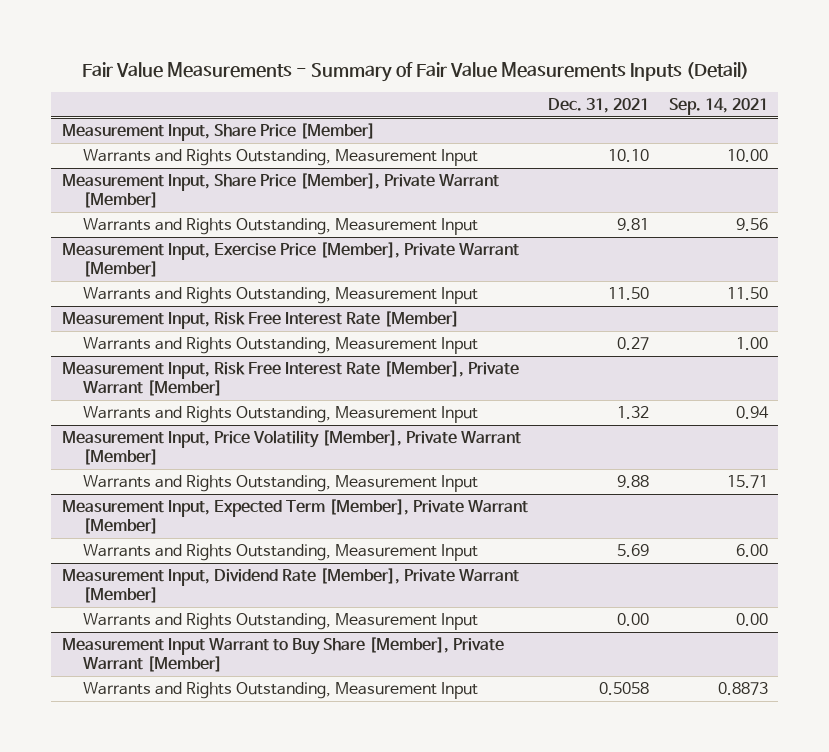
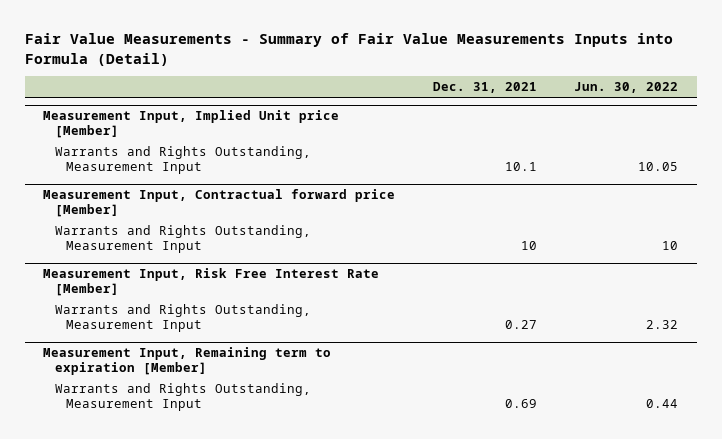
[81,61,749,82] Fair Value Measurements - Summary of Fair Value Measurements Inputs (Detail) -> [24,33,673,66] Fair Value Measurements - Summary of Fair Value Measurements Inputs into Formula (Detail)
[668,97,768,115] Sep. 14, 2021 -> none
none -> [574,82,679,94] Jun. 30, 2022
[61,173,499,208] Measurement Input, Share Price [Member], Private Warrant [Member] -> none
[61,242,519,277] Measurement Input, Exercise Price [Member], Private Warrant [Member] -> none
[82,287,478,305] Warrants and Rights Outstanding, Measurement Input -> none
[61,123,375,142] Measurement Input, Share Price [Member] -> [43,110,340,138] Measurement Input, Implied Unit price [Member]
[607,149,649,163] 10.10 -> [504,161,537,171] 10.1
none -> [43,189,396,217] Measurement Input, Contractual forward price [Member]
[616,218,649,232] 9.81 -> [520,240,537,250] 10
[61,361,519,396] Measurement Input, Risk Free Interest Rate [Member], Private Warrant [Member] -> none
[61,430,521,465] Measurement Input, Price Volatility [Member], Private Warrant [Member] -> none
[82,475,478,493] Warrants and Rights Outstanding, Measurement Input -> none
[61,499,528,534] Measurement Input, Expected Term [Member], Private Warrant [Member] -> none
[82,544,478,562] Warrants and Rights Outstanding, Measurement Input -> none
[61,568,519,603] Measurement Input, Dividend Rate [Member], Private Warrant [Member] -> none
[82,613,478,631] Warrants and Rights Outstanding, Measurement Input -> none
[61,637,504,672] Measurement Input Warrant to Buy Share [Member], Private Warrant [Member] -> none
[82,682,478,700] Warrants and Rights Outstanding, Measurement Input -> none
none -> [43,347,332,375] Measurement Input, Remaining term to expiration [Member]
[616,406,649,420] 1.32 -> [504,398,537,408] 0.69

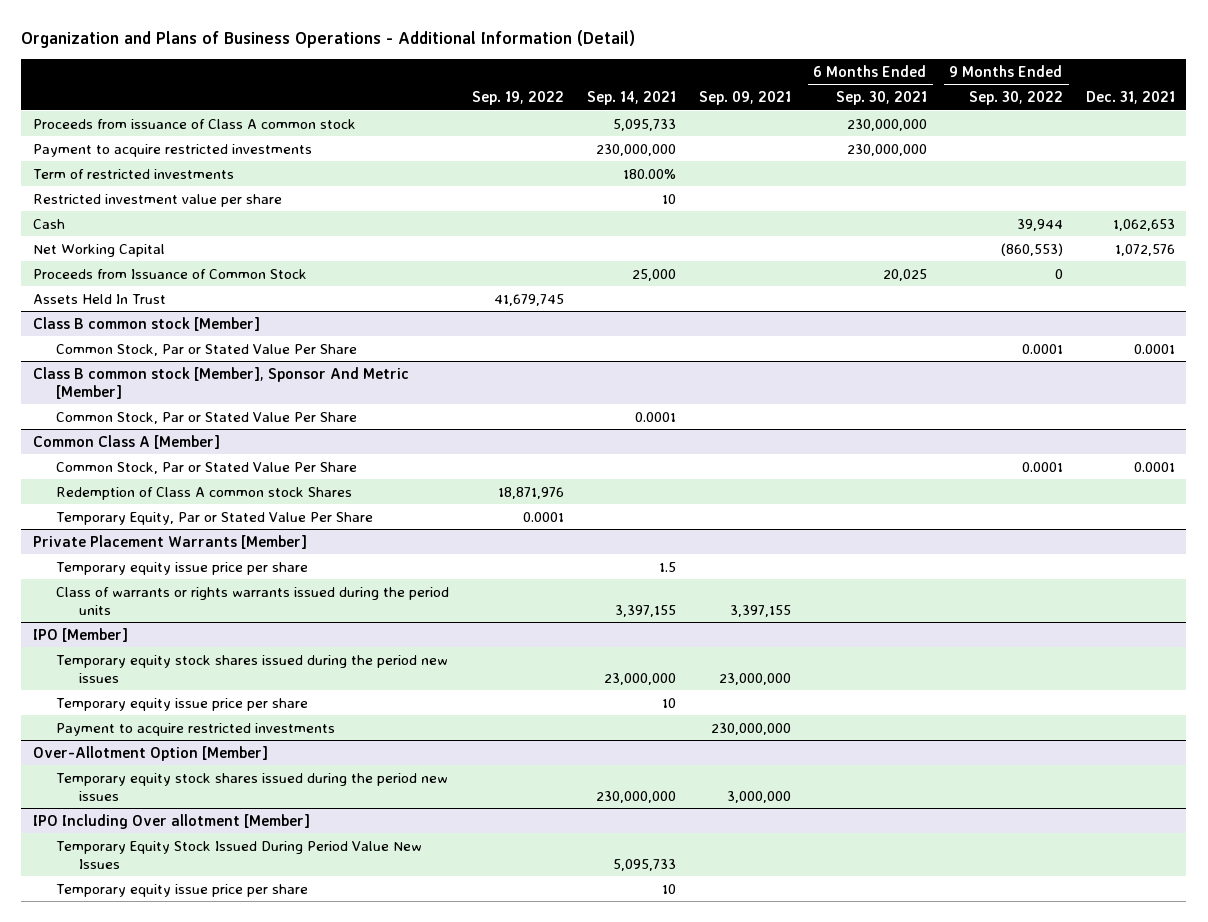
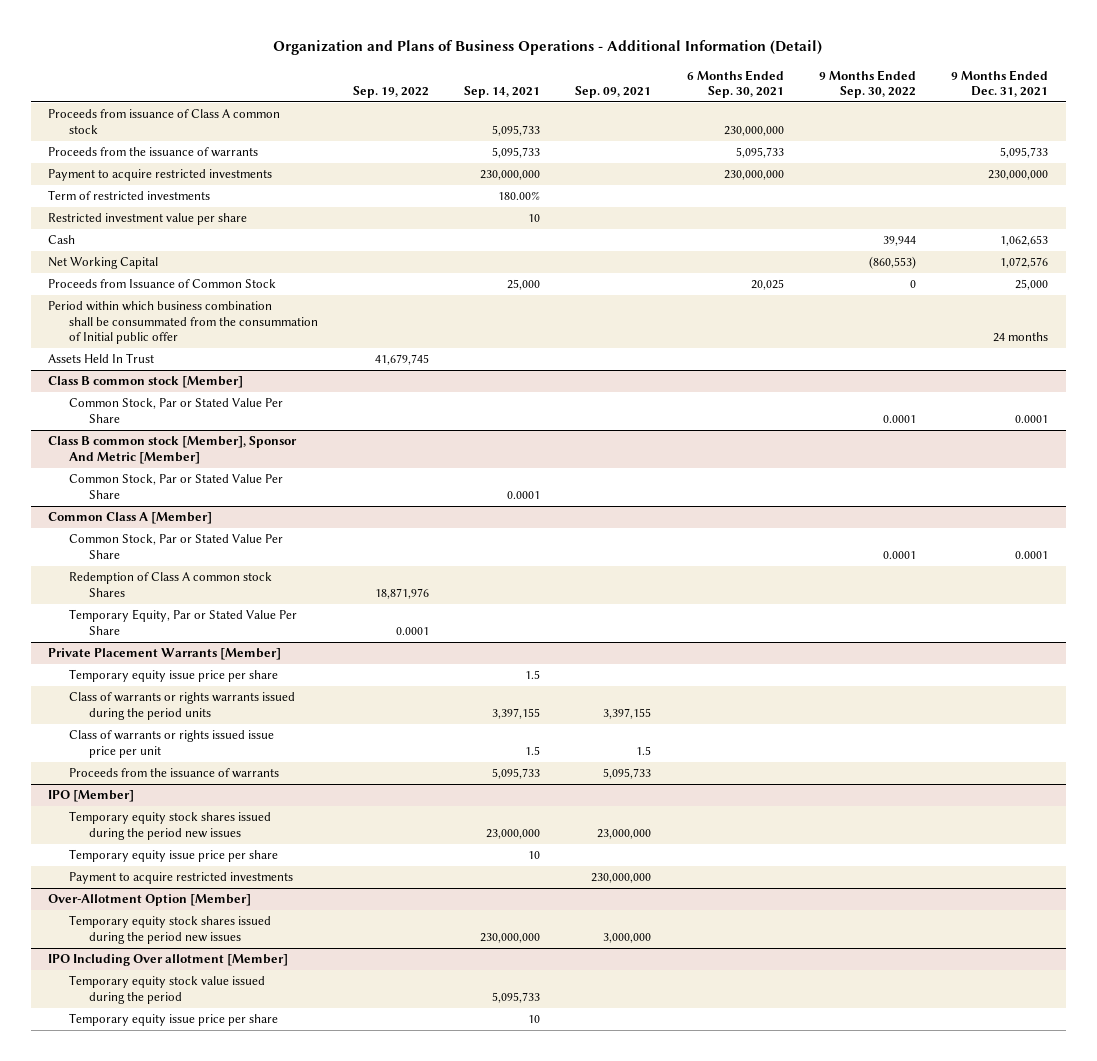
[1085,91,1175,105] Dec. 31, 2021 -> none
none -> [951,69,1049,98] 9 Months Ended Dec. 31, 2021
none -> [48,147,259,158] Proceeds from the issuance of warrants
none -> [48,301,318,345] Period within which business combination shall be consummated from the consummation of Initial public offer
none -> [68,730,274,758] Class of warrants or rights issued issue price per unit
none -> [68,768,279,779] Proceeds from the issuance of warrants
[55,840,422,869] Temporary Equity Stock Issued During Period Value New Issues -> [68,975,265,1004] Temporary equity stock value issued during the period

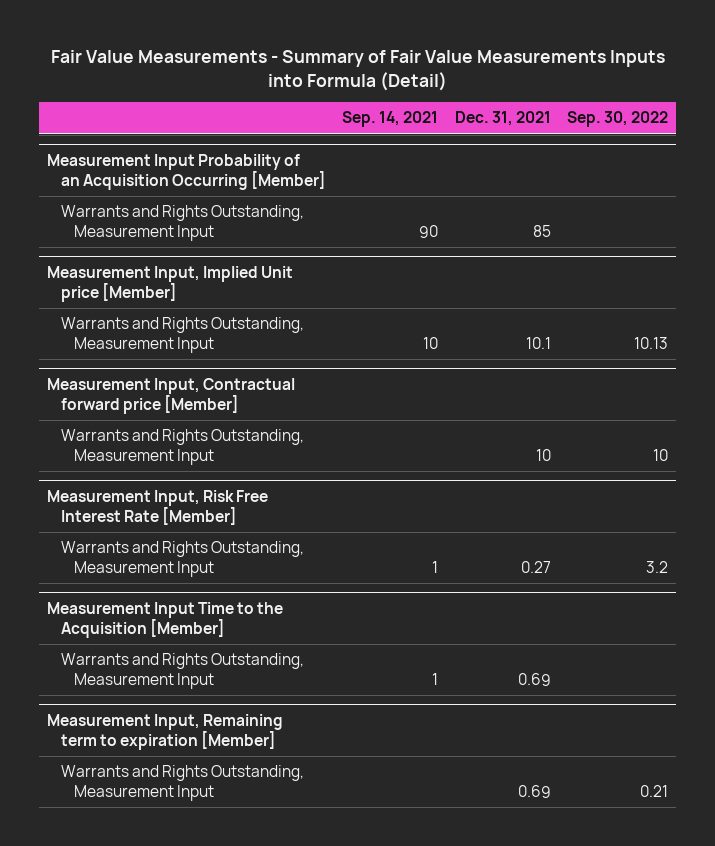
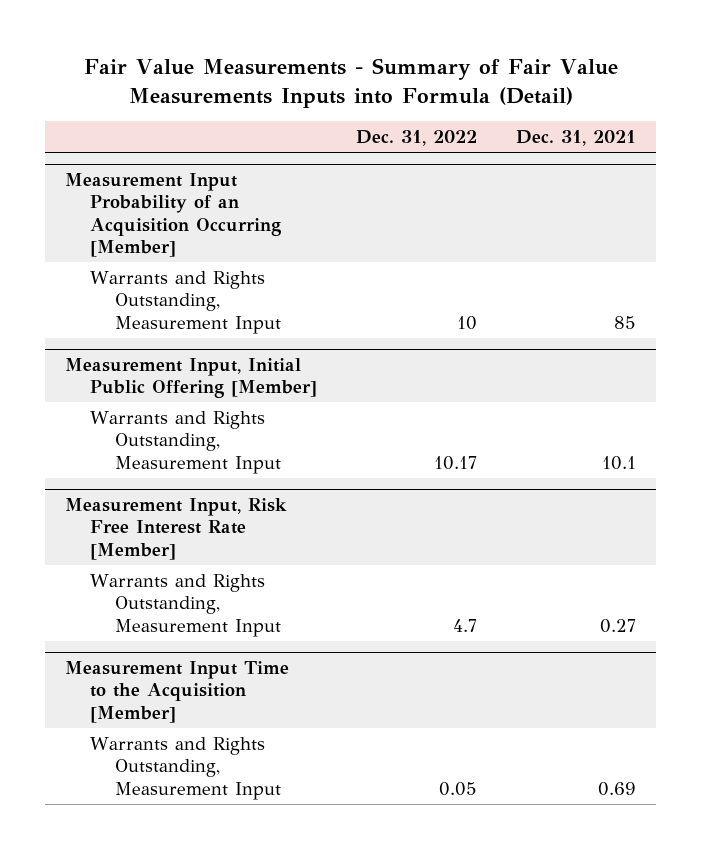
[342,111,439,128] Sep. 14, 2021 -> none
[567,111,669,128] Sep. 30, 2022 -> none
none -> [356,130,478,147] Dec. 31, 2022
[47,266,294,302] Measurement Input, Implied Unit price [Member] -> [64,358,317,399] Measurement Input, Initial Public Offering [Member]
[47,378,296,414] Measurement Input, Contractual forward price [Member] -> none
[60,429,304,465] Warrants and Rights Outstanding, Measurement Input -> none
[47,714,284,750] Measurement Input, Remaining term to expiration [Member] -> none
[60,765,304,801] Warrants and Rights Outstanding, Measurement Input -> none

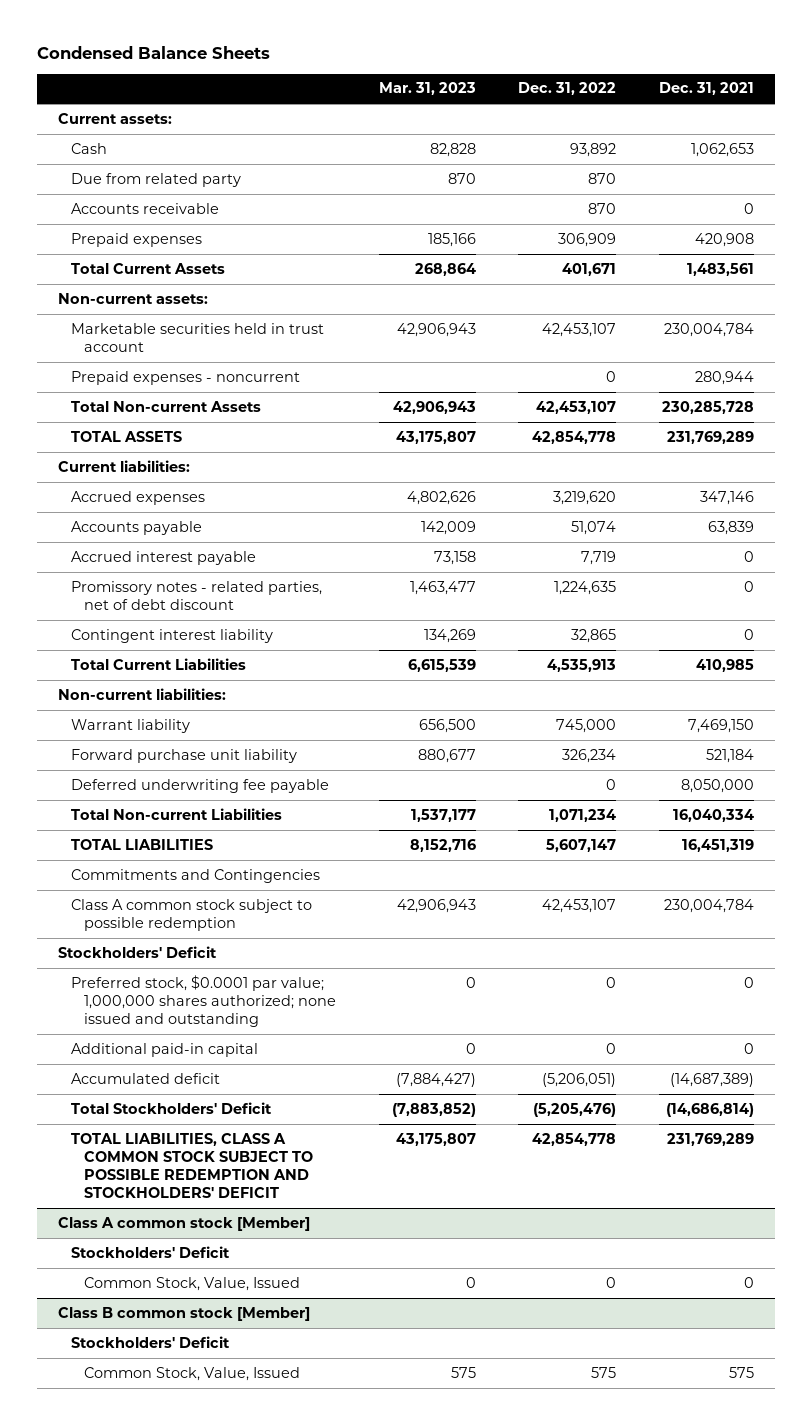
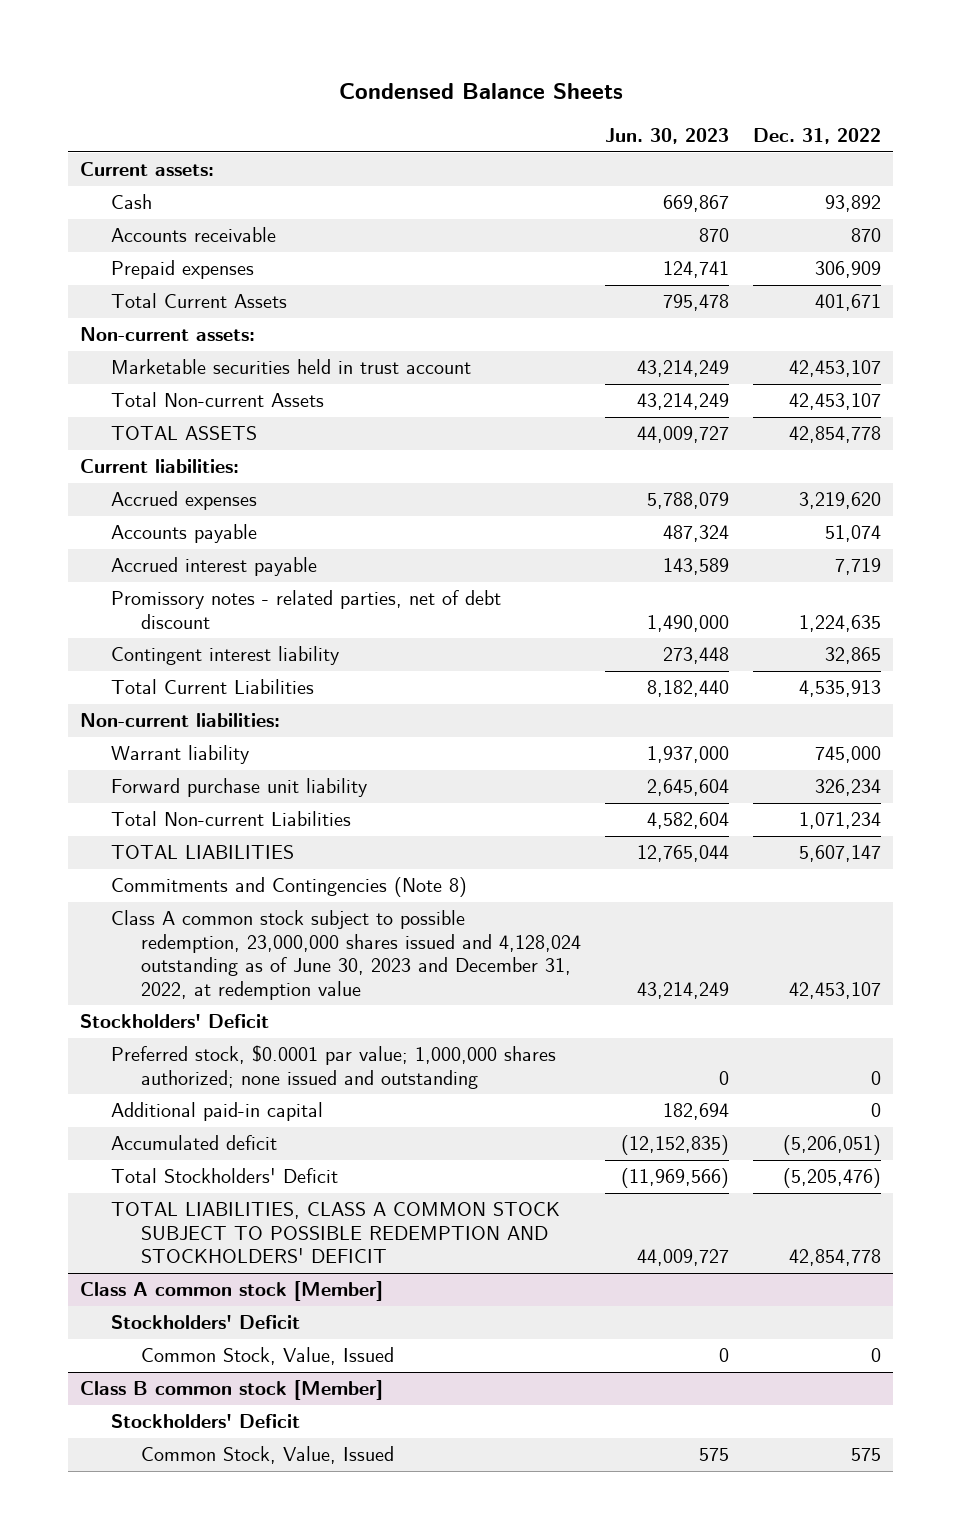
[378,82,476,96] Mar. 31, 2023 -> none
[659,82,755,96] Dec. 31, 2021 -> none
none -> [604,128,729,145] Jun. 30, 2023
[70,172,241,187] Due from related party -> none
[70,370,300,385] Prepaid expenses - noncurrent -> none
[70,778,329,793] Deferred underwriting fee payable -> none
[70,868,320,883] Commitments and Contingencies -> [110,877,467,898] Commitments and Contingencies (Note 8)
[70,898,312,932] Class A common stock subject to possible redemption -> [110,910,581,1000] Class A common stock subject to possible redemption, 23,000,000 shares issued and 4,128,024 outstanding as of June 30, 2023 and December 31, 2022, at redemption value

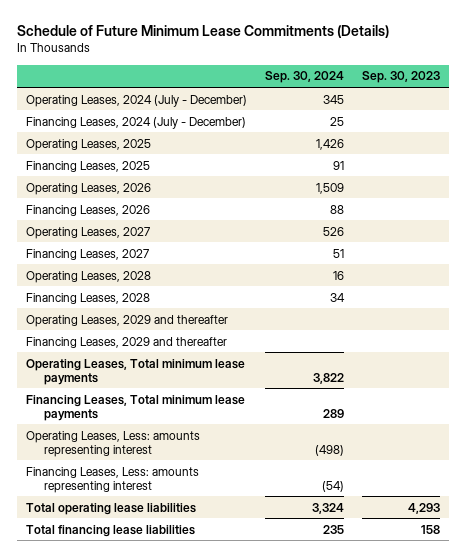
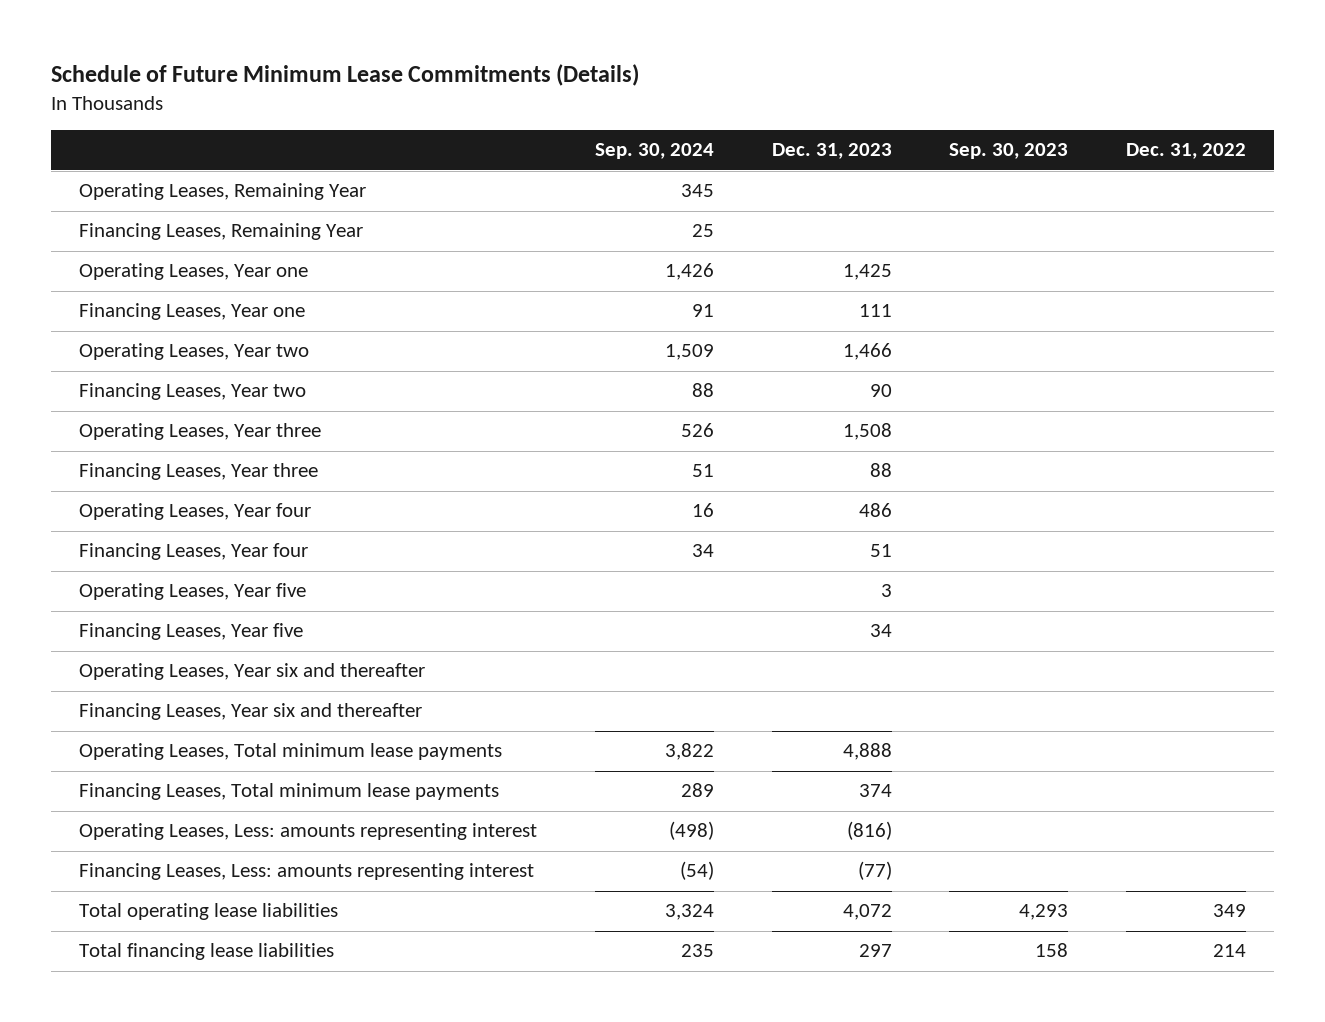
none -> [771,143,892,160] Dec. 31, 2023
none -> [1125,143,1246,160] Dec. 31, 2022
[26,94,248,107] Operating Leases, 2024 (July - December) -> [79,183,367,201] Operating Leases, Remaining Year
[26,116,247,129] Financing Leases, 2024 (July - December) -> [79,223,364,241] Financing Leases, Remaining Year
[26,138,152,151] Operating Leases, 2025 -> [79,263,309,281] Operating Leases, Year one
[26,160,151,172] Financing Leases, 2025 -> [79,303,306,321] Financing Leases, Year one
[26,182,152,195] Operating Leases, 2026 -> [79,343,310,361] Operating Leases, Year two
[26,204,151,216] Financing Leases, 2026 -> [79,383,307,401] Financing Leases, Year two
[26,226,151,239] Operating Leases, 2027 -> [79,423,322,441] Operating Leases, Year three
[26,248,150,260] Financing Leases, 2027 -> [79,463,319,481] Financing Leases, Year three
[26,270,152,283] Operating Leases, 2028 -> [79,503,312,521] Operating Leases, Year four
[26,292,151,304] Financing Leases, 2028 -> [79,543,309,561] Financing Leases, Year four
none -> [79,583,307,601] Operating Leases, Year five
none -> [79,623,304,641] Financing Leases, Year five
[26,314,229,327] Operating Leases, 2029 and thereafter -> [79,663,426,681] Operating Leases, Year six and thereafter
[26,336,228,348] Financing Leases, 2029 and thereafter -> [79,703,423,721] Financing Leases, Year six and thereafter

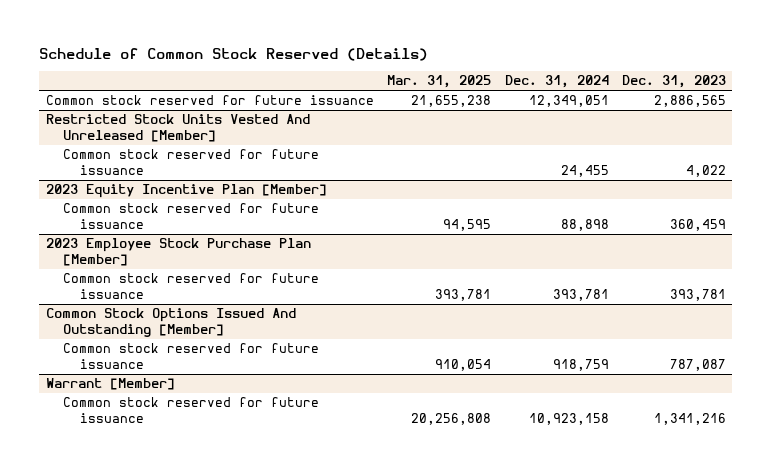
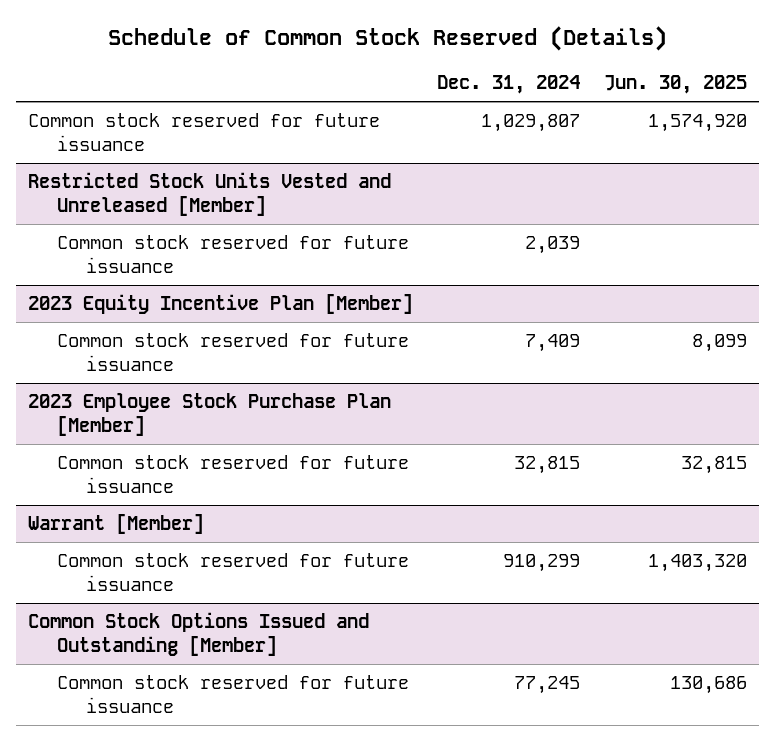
[387,75,492,89] Mar. 31, 2025 -> none
[621,75,726,89] Dec. 31, 2023 -> none
none -> [604,75,748,95] Jun. 30, 2025
[528,95,609,108] 12,349,051 -> [481,114,581,133] 1,029,807
[46,114,311,142] Restricted Stock Units Vested And Unreleased [Member] -> [28,172,392,217] Restricted Stock Units Vested and Unreleased [Member]
[560,164,609,177] 24,455 -> [525,236,581,255] 2,039
[560,218,609,231] 88,898 -> [525,334,581,353] 7,409
[46,308,297,337] Common Stock Options Issued And Outstanding [Member] -> none
[63,343,320,369] Common stock reserved for future issuance -> none
[552,288,609,301] 393,781 -> [514,456,581,475] 32,815
[528,412,609,425] 10,923,158 -> [503,554,581,573] 910,299
none -> [28,612,370,657] Common Stock Options Issued and Outstanding [Member]
none -> [57,675,410,714] Common stock reserved for future issuance

